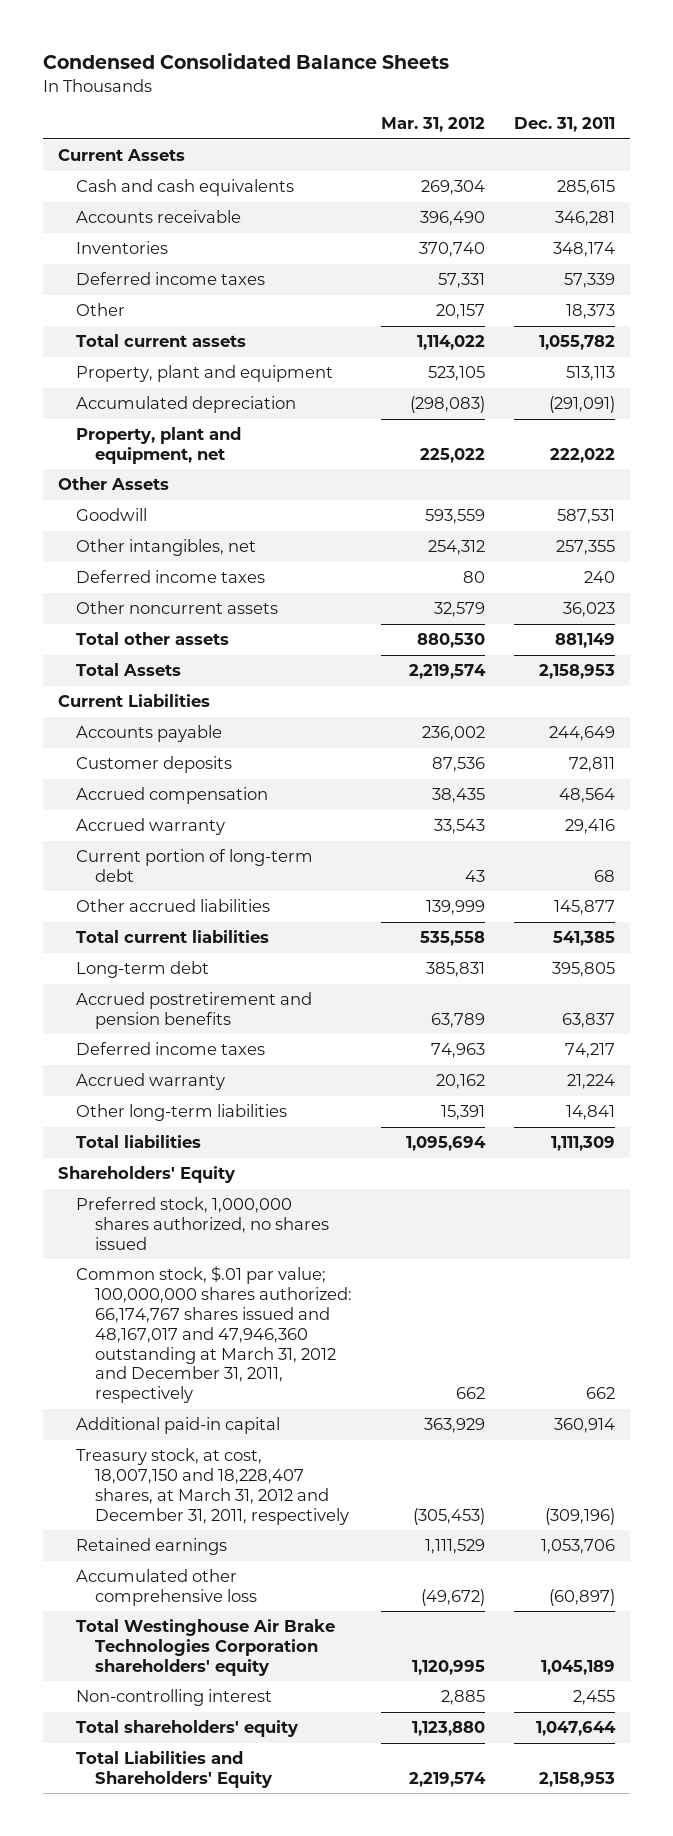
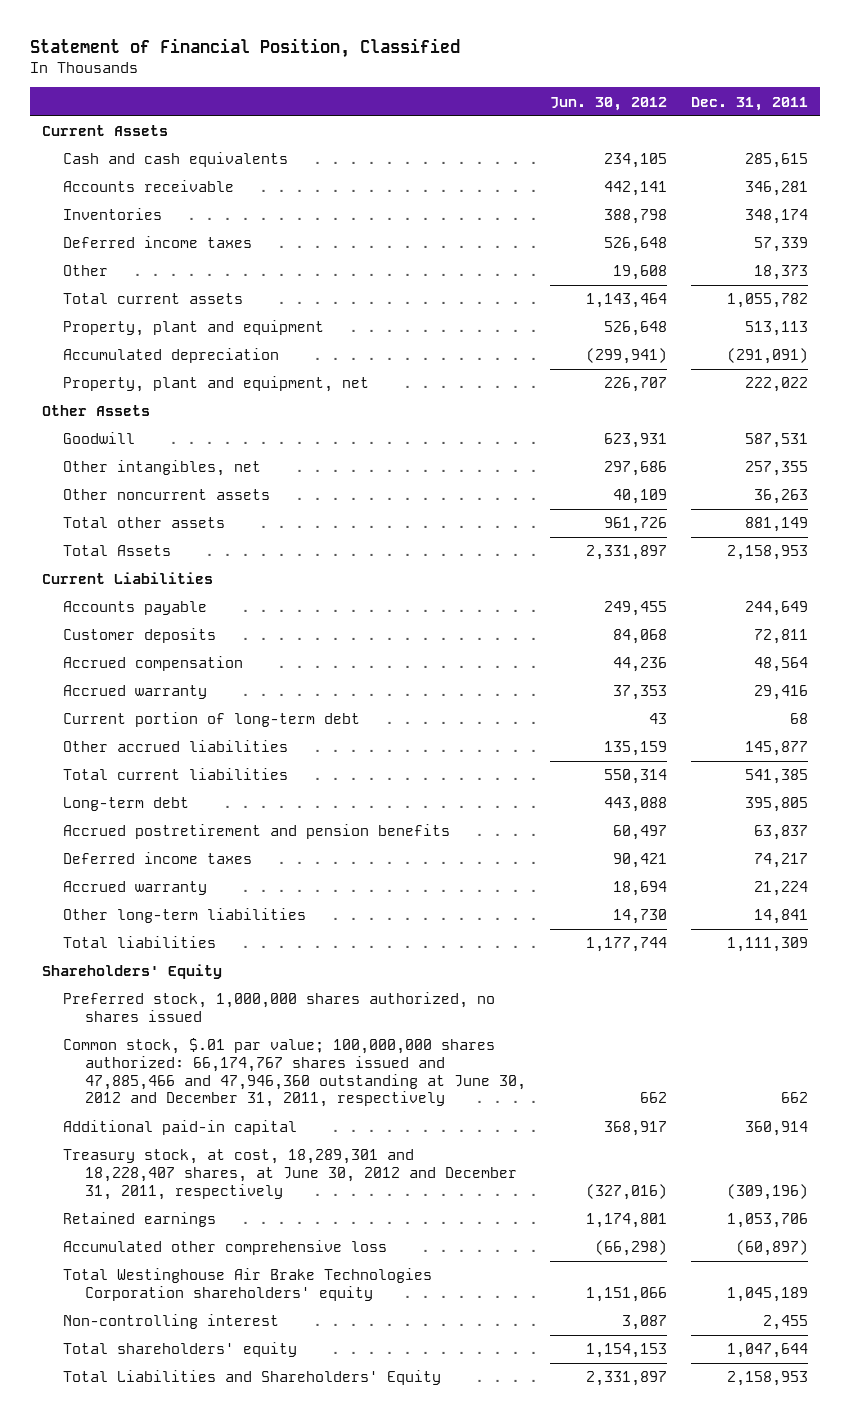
[43,53,450,70] Condensed Consolidated Balance Sheets -> [30,37,461,58] Statement of Financial Position, Classified
[380,117,485,133] Mar. 31, 2012 -> none
none -> [549,96,667,111] Jun. 30, 2012
[76,570,266,584] Deferred income taxes -> none
[563,602,616,618] 36,023 -> [754,489,809,505] 36,263
[76,1266,352,1404] Common stock, $.01 par value; 100,000,000 shares authorized: 66,174,767 shares issued and 48,167,017 and 47,946,360 outstanding at March 31, 2012 and December 31, 2011, respectively -> [63,1038,526,1108] Common stock, $.01 par value; 100,000,000 shares authorized: 66,174,767 shares issued and 47,885,466 and 47,946,360 outstanding at June 30, 2012 and December 31, 2011, respectively
[76,1448,349,1525] Treasury stock, at cost, 18,007,150 and 18,228,407 shares, at March 31, 2012 and December 31, 2011, respectively -> [63,1149,517,1200] Treasury stock, at cost, 18,289,301 and 18,228,407 shares, at June 30, 2012 and December 31, 2011, respectively

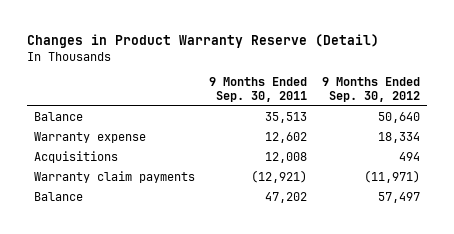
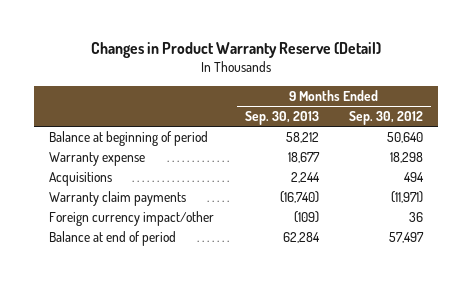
[209,77,308,102] 9 Months Ended Sep. 30, 2011 -> none
none -> [244,111,319,126] Sep. 30, 2013
[34,112,84,122] Balance -> [48,131,208,147] Balance at beginning of period
[377,132,420,144] 18,334 -> [390,152,424,164] 18,298
none -> [48,211,214,227] Foreign currency impact/other
[34,192,84,202] Balance -> [48,231,176,247] Balance at end of period

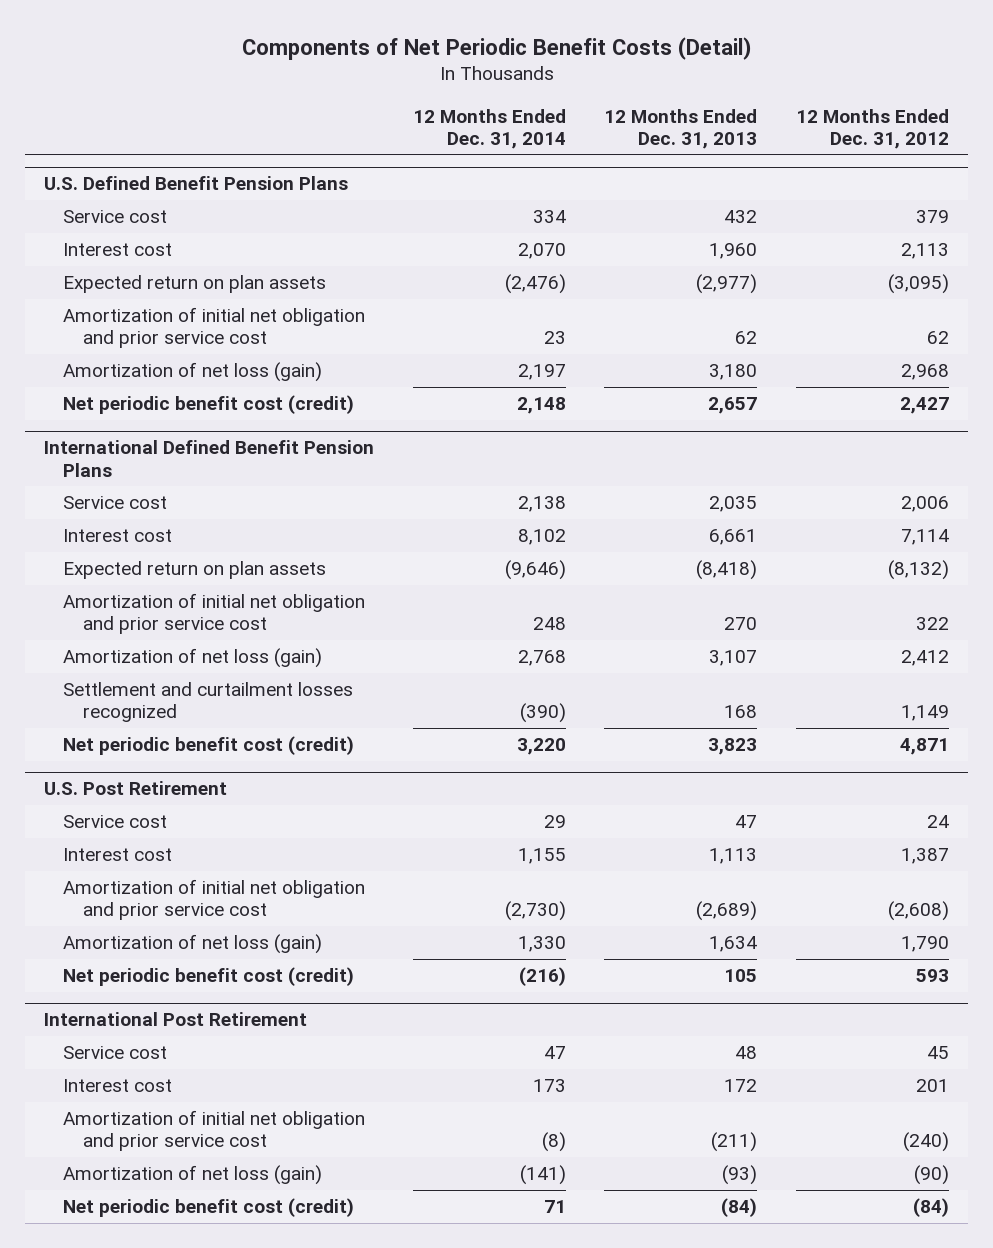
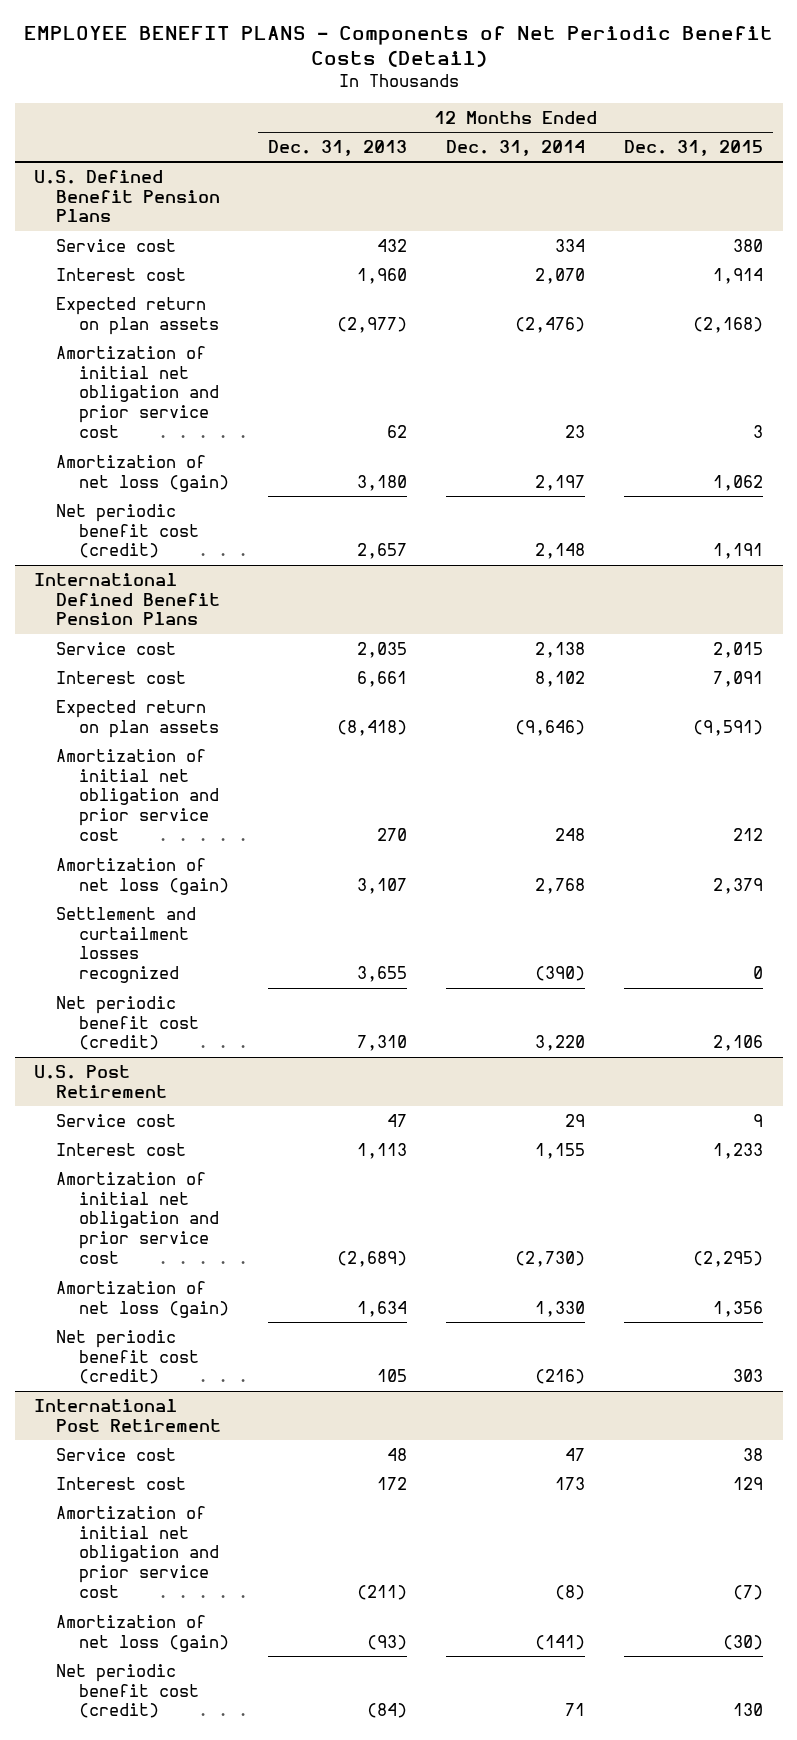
[241,36,752,60] Components of Net Periodic Benefit Costs (Detail) -> [23,25,773,68] EMPLOYEE BENEFIT PLANS - Components of Net Periodic Benefit Costs (Detail)
[795,108,949,149] 12 Months Ended Dec. 31, 2012 -> none
none -> [624,139,764,156] Dec. 31, 2015
[724,705,758,719] 168 -> [356,966,407,983] 3,655
[708,738,758,756] 3,823 -> [356,1035,407,1052] 7,310

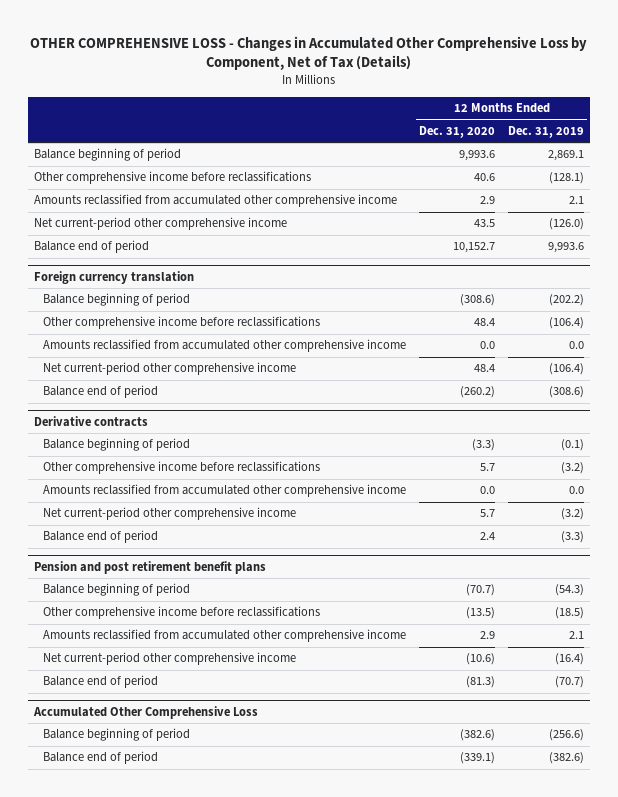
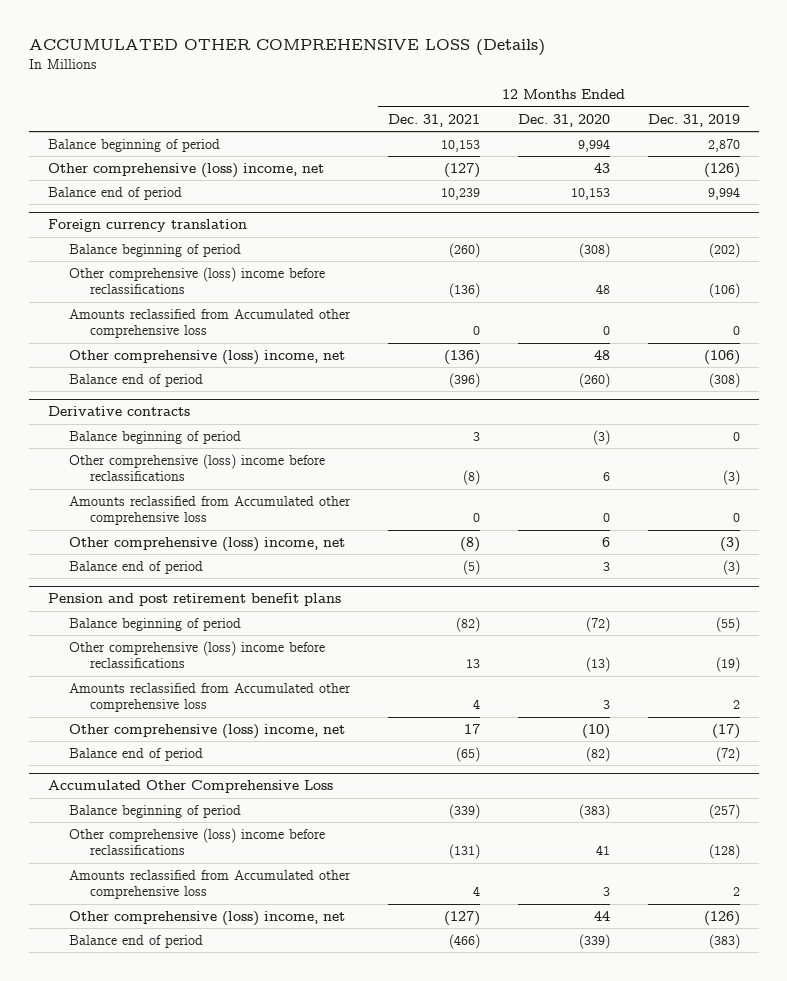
[30,35,588,71] OTHER COMPREHENSIVE LOSS - Changes in Accumulated Other Comprehensive Loss by Component, Net of Tax (Details) -> [28,39,545,57] ACCUMULATED OTHER COMPREHENSIVE LOSS (Details)
none -> [387,113,480,127] Dec. 31, 2021
[34,171,312,185] Other comprehensive income before reclassifications -> none
[34,194,398,208] Amounts reclassified from accumulated other comprehensive income -> none
[459,150,496,162] 9,993.6 -> [577,138,610,152] 9,994
[547,150,584,162] 2,869.1 -> [707,138,740,152] 2,870
[34,217,288,231] Net current-period other comprehensive income -> [47,162,324,178] Other comprehensive (loss) income, net
[474,219,496,228] 43.5 -> [593,162,610,173] 43
[548,218,584,231] (126.0) -> [703,162,740,178] (126)
[453,242,496,254] 10,152.7 -> [570,187,610,200] 10,153
[547,242,584,254] 9,993.6 -> [707,186,740,200] 9,994
[460,294,496,307] (308.6) -> [578,242,610,258] (308)
[548,294,584,307] (202.2) -> [708,242,740,258] (202)
[43,316,321,330] Other comprehensive income before reclassifications -> [68,266,325,295] Other comprehensive (loss) income before reclassifications
[474,318,496,327] 48.4 -> [595,284,610,295] 48
[548,317,584,330] (106.4) -> [708,283,740,299] (106)
[43,339,407,353] Amounts reclassified from accumulated other comprehensive income -> [68,308,351,339] Amounts reclassified from Accumulated other comprehensive loss
[480,341,496,350] 0.0 -> [602,326,610,336] 0
[568,341,584,350] 0.0 -> [732,326,740,336] 0
[43,362,297,376] Net current-period other comprehensive income -> [68,349,345,365] Other comprehensive (loss) income, net
[474,364,496,373] 48.4 -> [593,349,610,360] 48
[548,363,584,376] (106.4) -> [703,349,740,365] (106)
[460,386,496,399] (260.2) -> [578,372,610,388] (260)
[548,386,584,399] (308.6) -> [708,372,740,388] (308)
[472,439,496,452] (3.3) -> [592,429,610,445] (3)
[560,439,584,452] (0.1) -> [732,431,740,441] 0
[43,461,321,475] Other comprehensive income before reclassifications -> [68,453,325,482] Other comprehensive (loss) income before reclassifications
[480,463,496,472] 5.7 -> [602,472,610,482] 6
[560,462,584,475] (3.2) -> [722,470,740,486] (3)
[43,484,407,498] Amounts reclassified from accumulated other comprehensive income -> [68,495,351,526] Amounts reclassified from Accumulated other comprehensive loss
[480,486,496,495] 0.0 -> [602,513,610,523] 0
[568,486,584,495] 0.0 -> [732,513,740,523] 0
[43,507,297,521] Net current-period other comprehensive income -> [68,536,345,552] Other comprehensive (loss) income, net
[480,509,496,518] 5.7 -> [601,536,610,547] 6
[560,508,584,521] (3.2) -> [719,536,740,552] (3)
[480,532,496,541] 2.4 -> [602,561,610,571] 3
[560,531,584,544] (3.3) -> [722,559,740,575] (3)
[466,584,496,597] (70.7) -> [585,616,610,632] (72)
[554,584,584,597] (54.3) -> [715,616,740,632] (55)
[43,606,321,620] Other comprehensive income before reclassifications -> [68,640,325,669] Other comprehensive (loss) income before reclassifications
[466,607,496,620] (13.5) -> [585,657,610,673] (13)
[554,607,584,620] (18.5) -> [715,657,740,673] (19)
[43,629,407,643] Amounts reclassified from accumulated other comprehensive income -> [68,682,351,713] Amounts reclassified from Accumulated other comprehensive loss
[480,631,496,640] 2.9 -> [602,700,610,710] 3
[568,631,584,640] 2.1 -> [732,700,740,710] 2
[43,652,297,666] Net current-period other comprehensive income -> [68,723,345,739] Other comprehensive (loss) income, net
[466,653,496,666] (10.6) -> [581,723,610,739] (10)
[554,653,584,666] (16.4) -> [711,723,740,739] (17)
[466,676,496,689] (81.3) -> [585,746,610,762] (82)
[554,676,584,689] (70.7) -> [715,746,740,762] (72)
[460,729,496,742] (382.6) -> [578,803,610,819] (383)
[548,729,584,742] (256.6) -> [708,803,740,819] (257)
none -> [68,827,325,856] Other comprehensive (loss) income before reclassifications
none -> [68,869,351,900] Amounts reclassified from Accumulated other comprehensive loss
none -> [68,910,345,926] Other comprehensive (loss) income, net
[460,752,496,765] (339.1) -> [578,933,610,949] (339)
[548,752,584,765] (382.6) -> [708,933,740,949] (383)

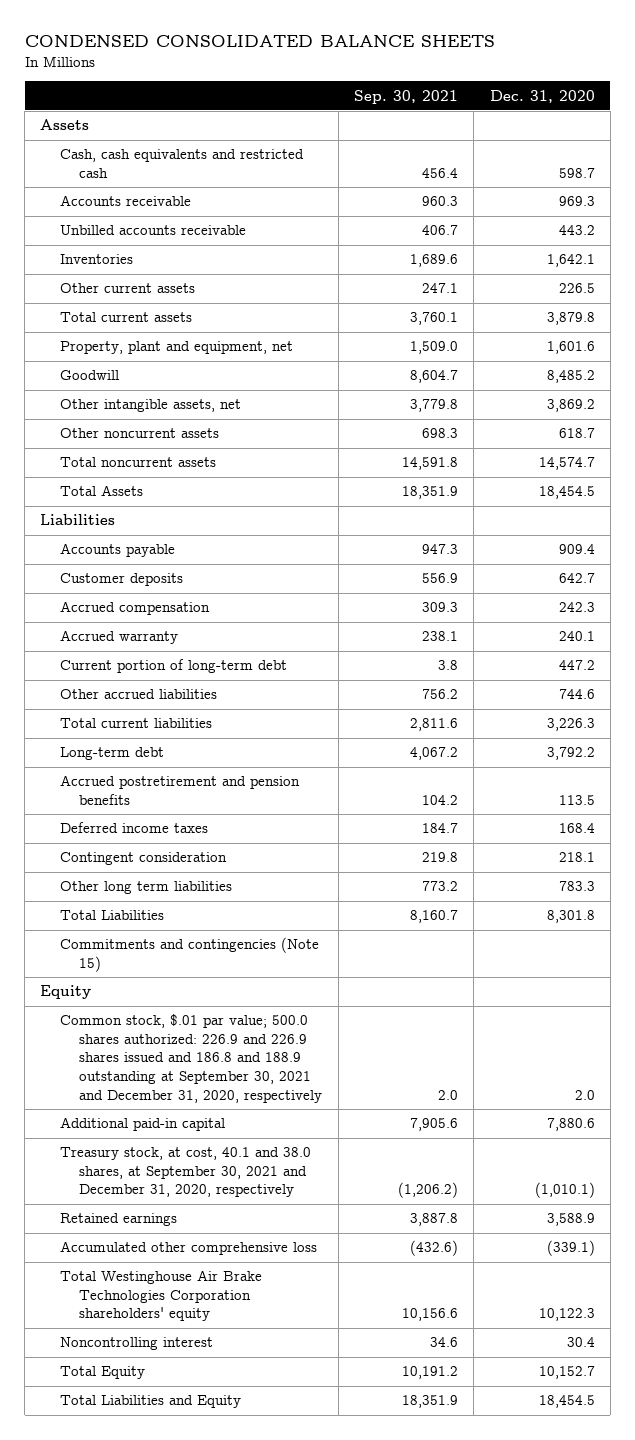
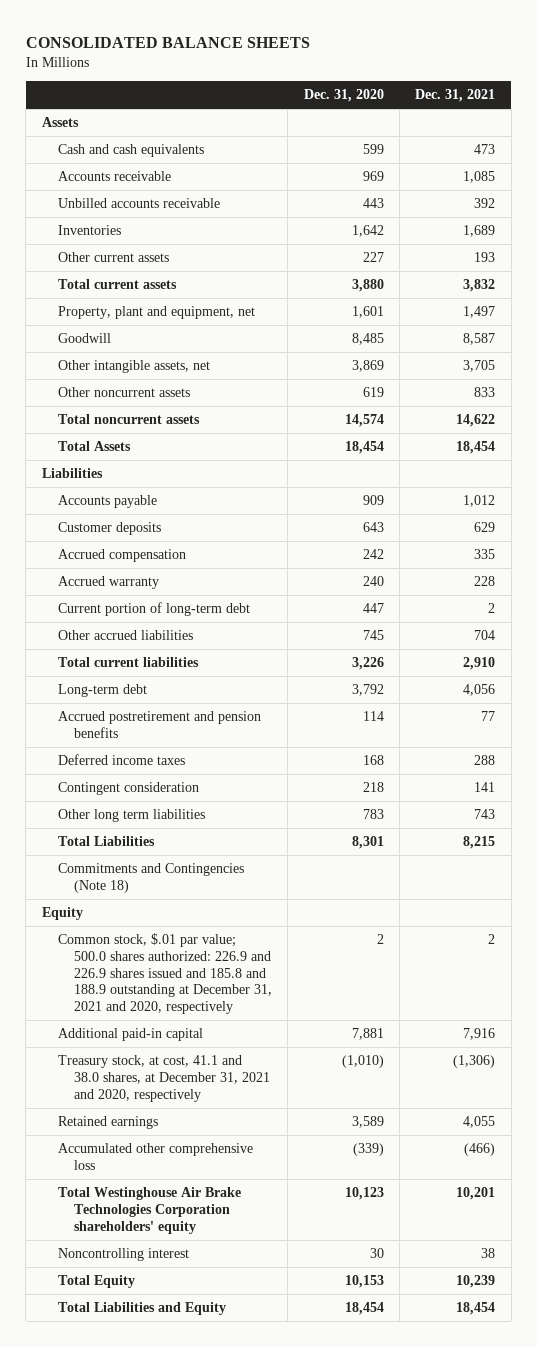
[24,35,495,48] CONDENSED CONSOLIDATED BALANCE SHEETS -> [25,36,310,48] CONSOLIDATED BALANCE SHEETS
[353,89,458,104] Sep. 30, 2021 -> none
none -> [415,89,496,103] Dec. 31, 2021
[59,149,304,178] Cash, cash equivalents and restricted cash -> [57,144,204,158] Cash and cash equivalents
[558,167,595,178] 598.7 -> [362,144,384,155] 599
[558,196,595,207] 969.3 -> [362,171,384,182] 969
[558,225,595,236] 443.2 -> [362,198,384,209] 443
[546,254,595,268] 1,642.1 -> [351,225,384,238] 1,642
[558,283,595,294] 226.5 -> [362,252,384,263] 227
[546,312,595,326] 3,879.8 -> [351,279,384,293] 3,880
[546,341,595,355] 1,601.6 -> [351,306,384,319] 1,601
[546,370,595,384] 8,485.2 -> [351,333,384,346] 8,485
[546,399,595,413] 3,869.2 -> [351,360,384,373] 3,869
[558,428,595,439] 618.7 -> [362,387,384,398] 619
[538,457,595,471] 14,574.7 -> [344,414,384,428] 14,574
[538,486,595,500] 18,454.5 -> [344,441,384,455] 18,454
[558,544,595,555] 909.4 -> [362,495,384,506] 909
[558,573,595,584] 642.7 -> [362,522,384,533] 643
[558,602,595,613] 242.3 -> [362,549,384,560] 242
[558,631,595,642] 240.1 -> [362,576,384,587] 240
[558,660,595,671] 447.2 -> [362,603,384,614] 447
[558,689,595,700] 744.6 -> [362,630,384,641] 745
[546,718,595,732] 3,226.3 -> [351,657,384,671] 3,226
[546,747,595,761] 3,792.2 -> [351,684,384,697] 3,792
[558,794,595,805] 113.5 -> [362,711,384,722] 114
[558,823,595,834] 168.4 -> [362,755,384,766] 168
[558,852,595,863] 218.1 -> [362,782,384,793] 218
[558,881,595,892] 783.3 -> [362,809,384,820] 783
[546,910,595,924] 8,301.8 -> [351,836,384,850] 8,301
[59,937,319,972] Commitments and contingencies (Note 15) -> [57,863,244,893] Commitments and Contingencies (Note 18)
[59,1014,323,1103] Common stock, $.01 par value; 500.0 shares authorized: 226.9 and 226.9 shares issued and 186.8 and 188.9 outstanding at September 30, 2021 and December 31, 2020, respectively -> [57,933,272,1014] Common stock, $.01 par value; 500.0 shares authorized: 226.9 and 226.9 shares issued and 185.8 and 188.9 outstanding at December 31, 2021 and 2020, respectively
[574,1089,595,1100] 2.0 -> [376,934,384,945] 2
[546,1118,595,1132] 7,880.6 -> [351,1028,384,1041] 7,881
[59,1147,311,1198] Treasury stock, at cost, 40.1 and 38.0 shares, at September 30, 2021 and December 31, 2020, respectively -> [57,1055,270,1102] Treasury stock, at cost, 41.1 and 38.0 shares, at December 31, 2021 and 2020, respectively
[534,1182,595,1199] (1,010.1) -> [341,1055,384,1069] (1,010)
[546,1213,595,1227] 3,588.9 -> [351,1116,384,1129] 3,589
[546,1240,595,1257] (339.1) -> [352,1143,384,1157] (339)
[538,1308,595,1322] 10,122.3 -> [344,1187,384,1201] 10,123
[566,1337,595,1348] 30.4 -> [369,1248,384,1259] 30
[538,1366,595,1380] 10,152.7 -> [344,1275,384,1289] 10,153
[538,1395,595,1409] 18,454.5 -> [344,1302,384,1316] 18,454

